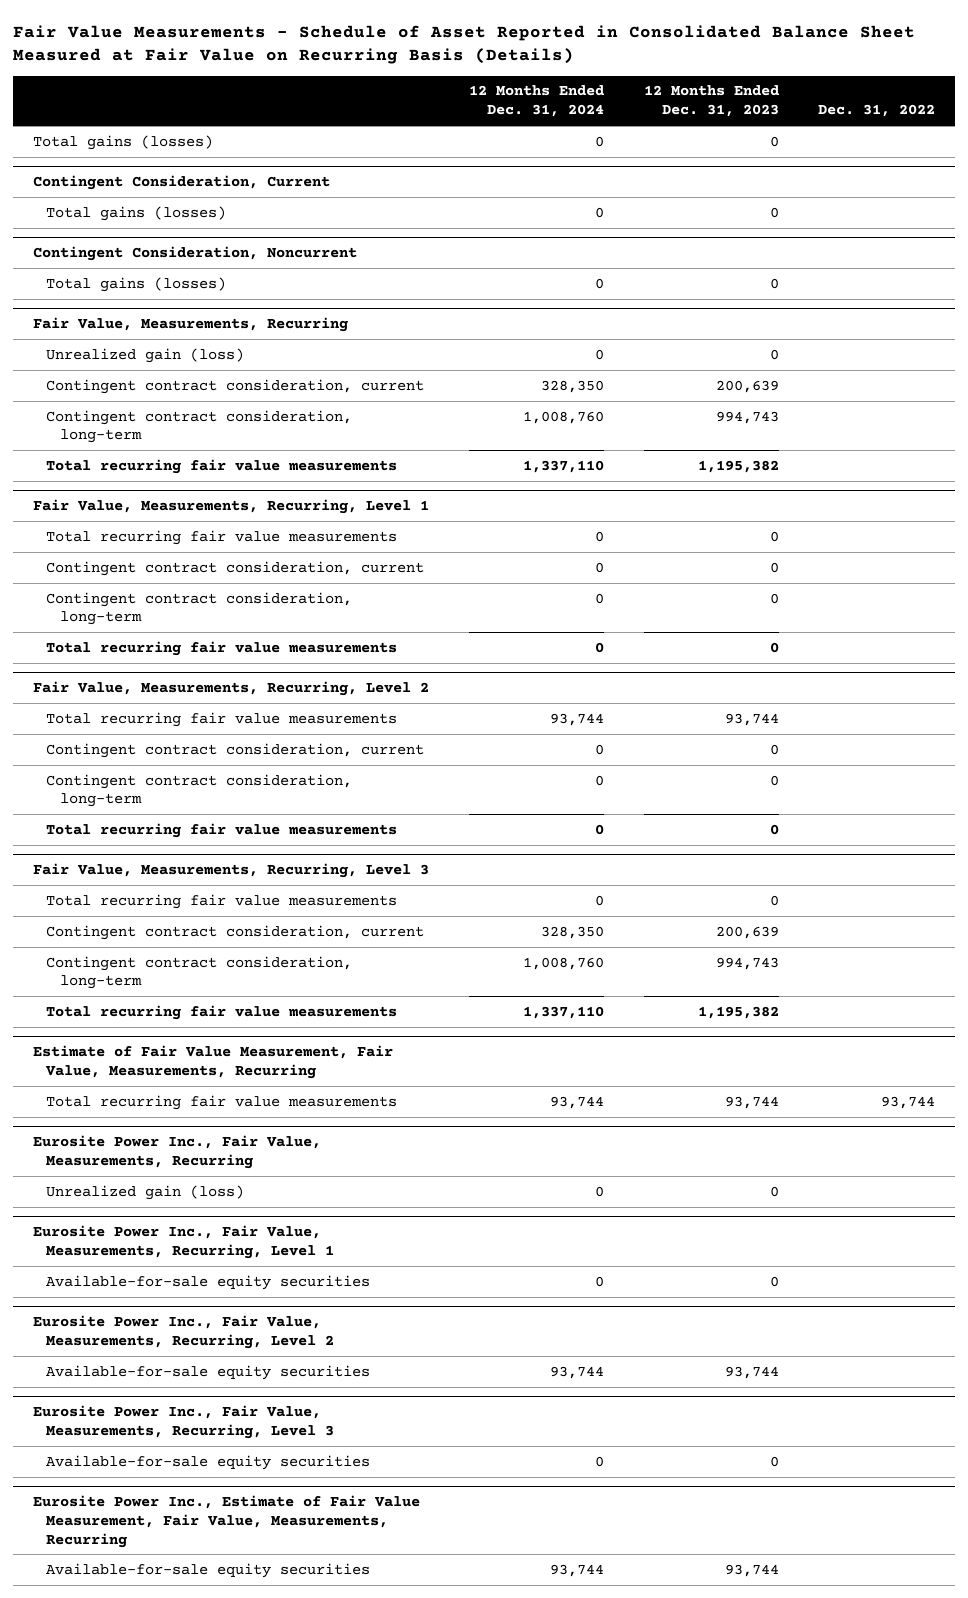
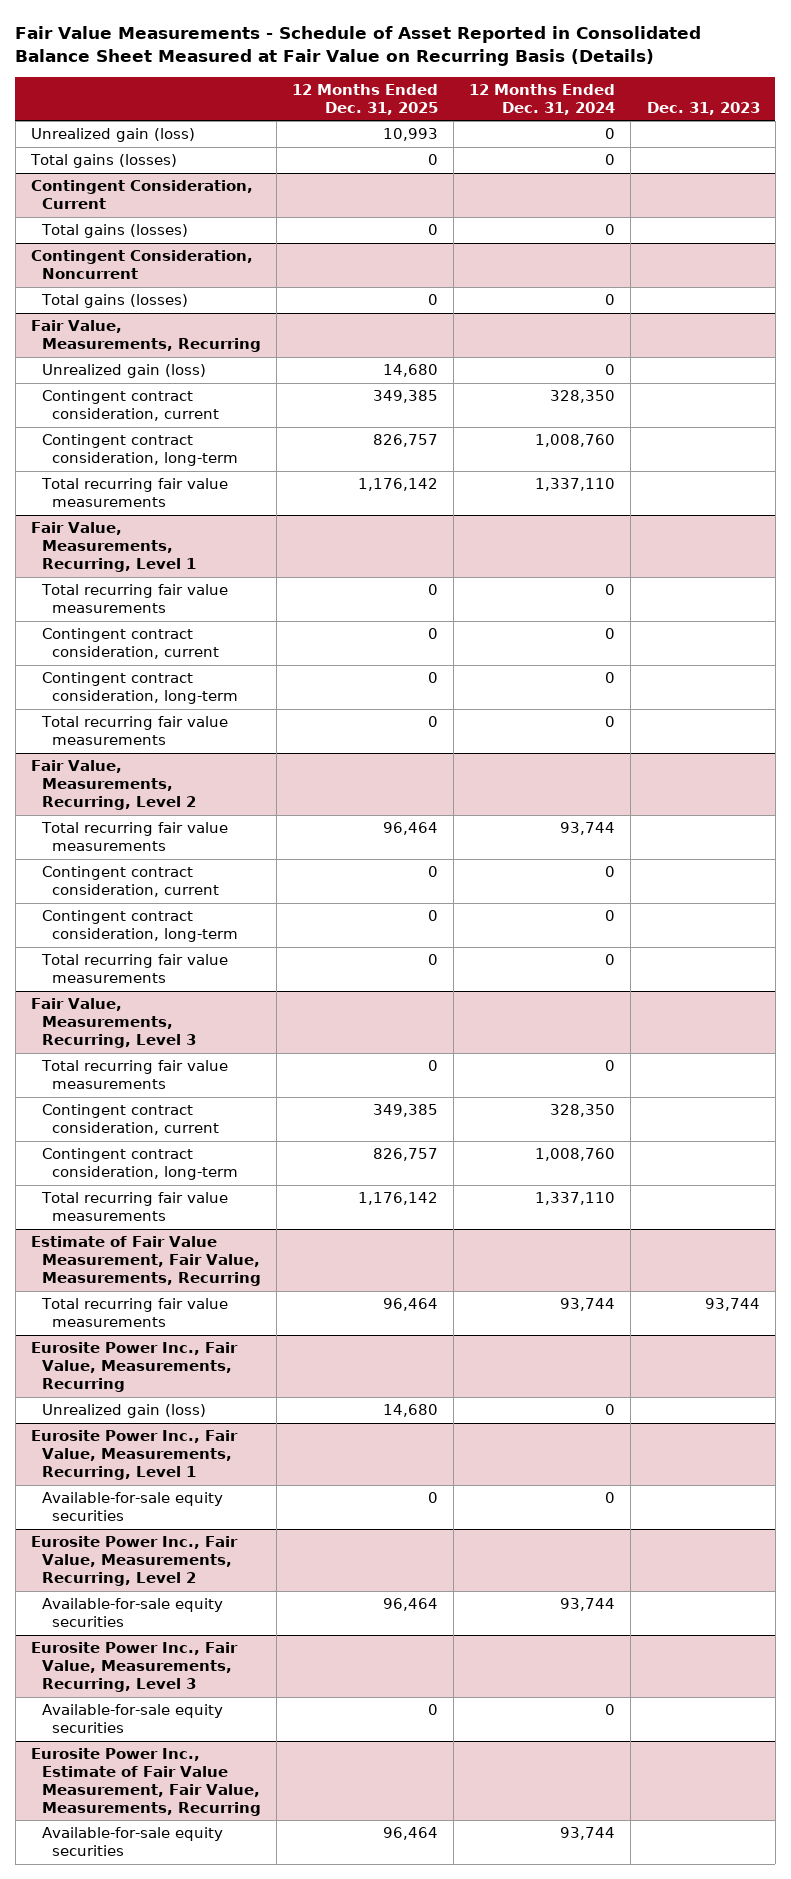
[643,85,779,118] 12 Months Ended Dec. 31, 2023 -> none
[818,104,936,118] Dec. 31, 2022 -> none
none -> [292,84,439,115] 12 Months Ended Dec. 31, 2025
none -> [646,101,760,115] Dec. 31, 2023
none -> [31,128,196,143] Unrealized gain (loss)

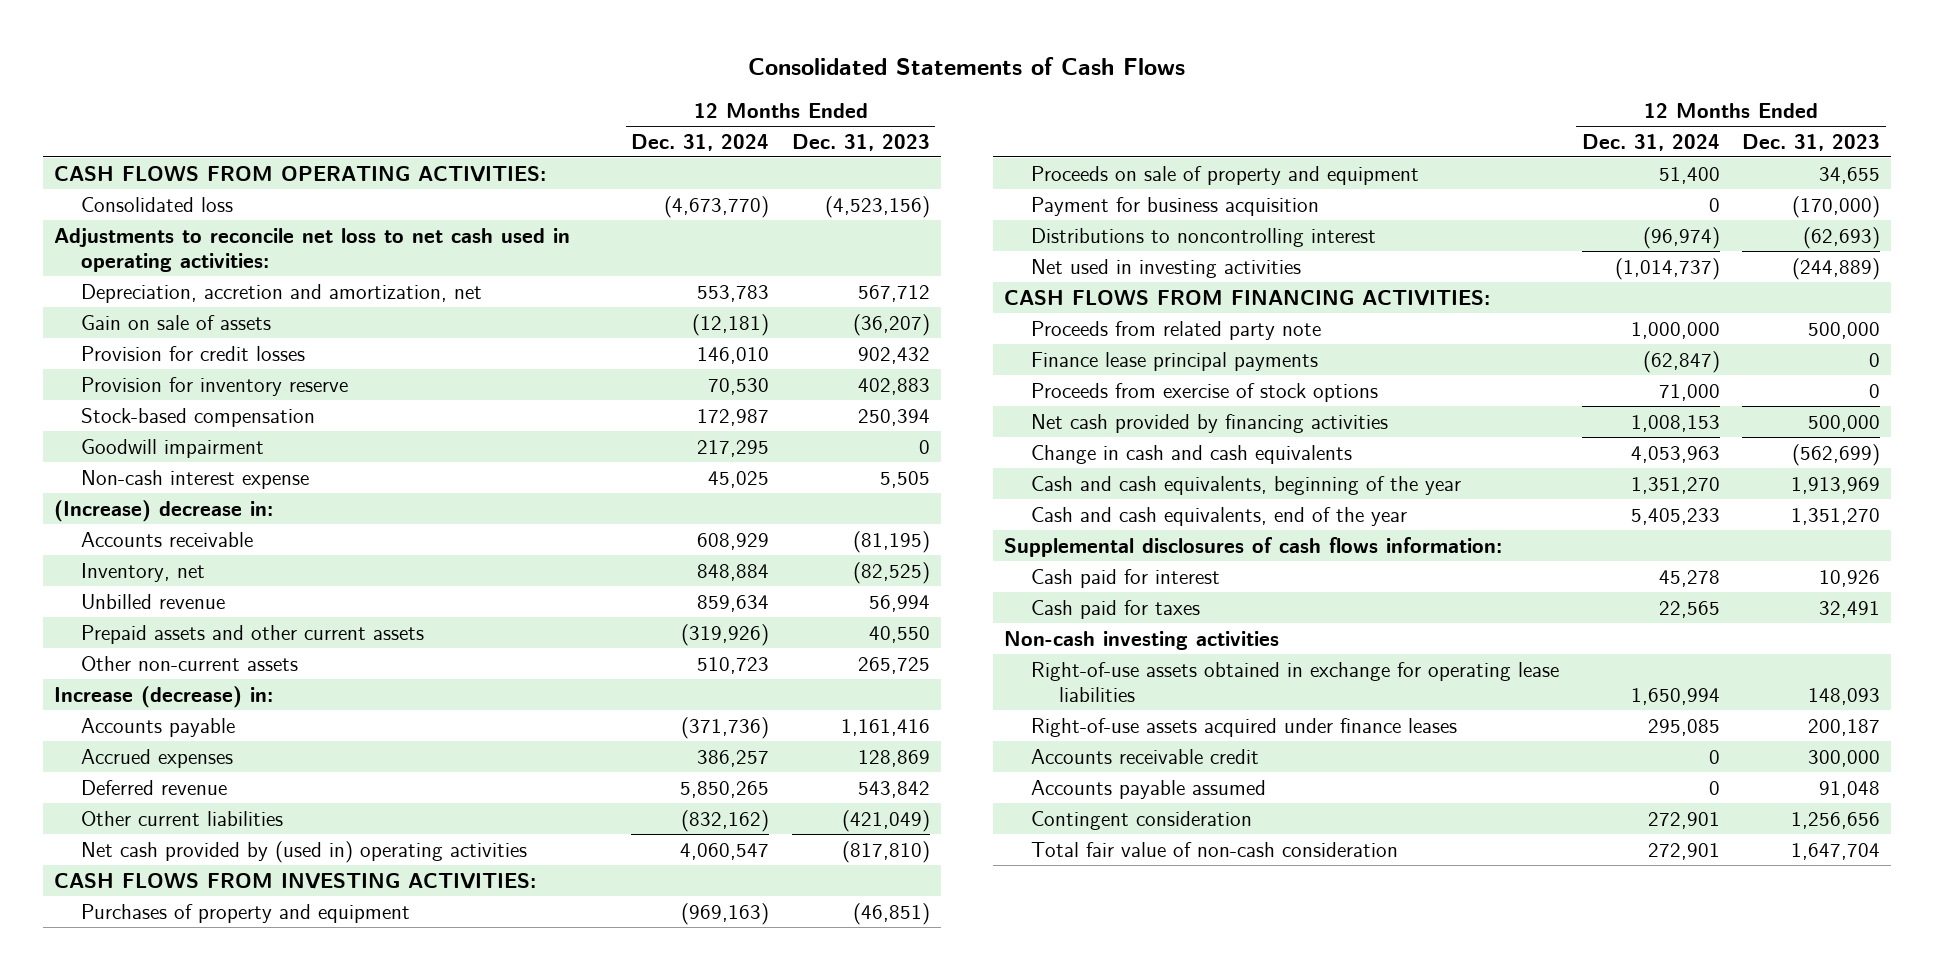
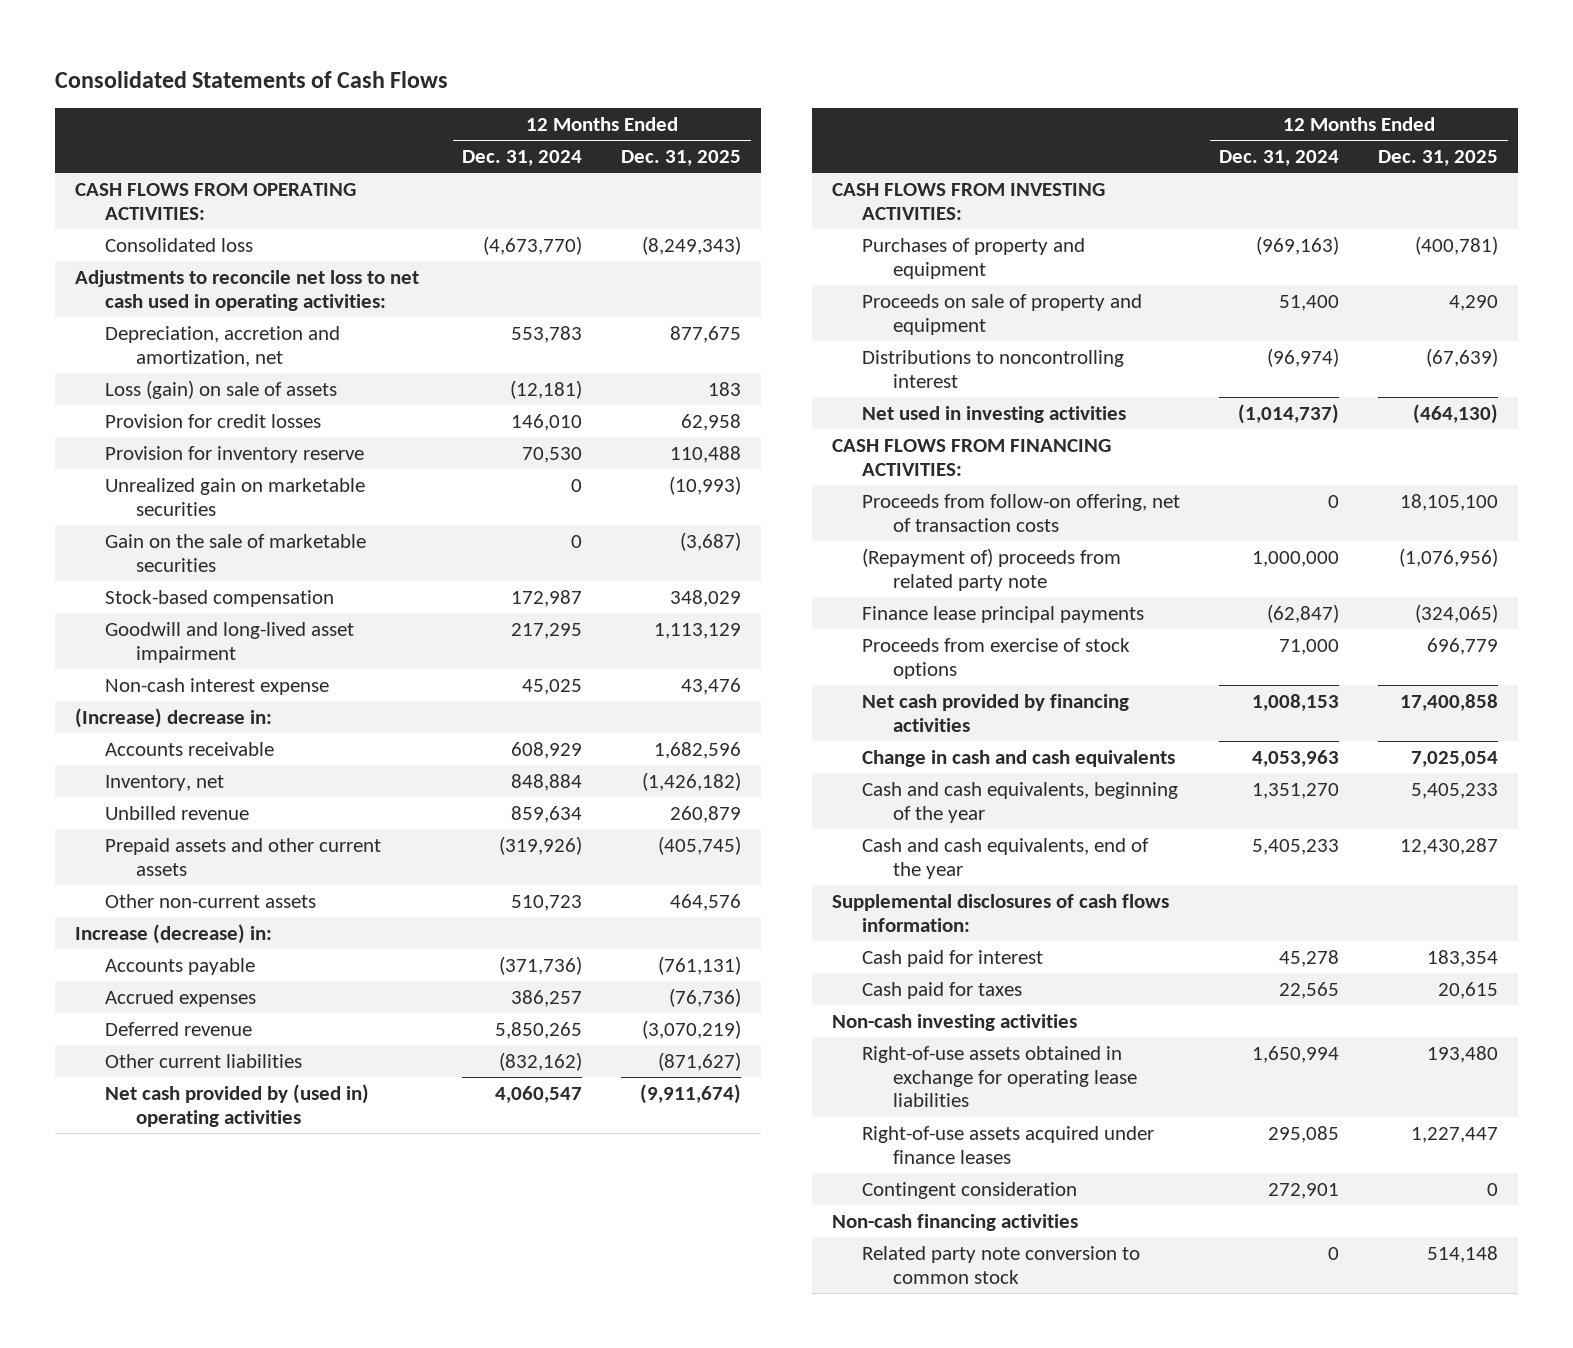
[791,133,930,151] Dec. 31, 2023 -> none
none -> [621,149,742,166] Dec. 31, 2025
[81,314,272,330] Gain on sale of assets -> [105,379,338,399] Loss (gain) on sale of assets
none -> [105,477,366,516] Unrealized gain on marketable securities
none -> [105,533,367,572] Gain on the sale of marketable securities
[81,438,265,458] Goodwill impairment -> [105,621,355,663] Goodwill and long-lived asset impairment
[1031,196,1320,216] Payment for business acquisition -> none
none -> [862,493,1181,532] Proceeds from follow-on offering, net of transaction costs
[1031,320,1322,340] Proceeds from related party note -> [862,547,1122,591] (Repayment of) proceeds from related party note
[1031,748,1260,764] Accounts receivable credit -> none
[1031,779,1267,799] Accounts payable assumed -> none
[1031,841,1399,857] Total fair value of non-cash consideration -> none
none -> [831,1213,1078,1231] Non-cash financing activities
none -> [862,1245,1141,1284] Related party note conversion to common stock

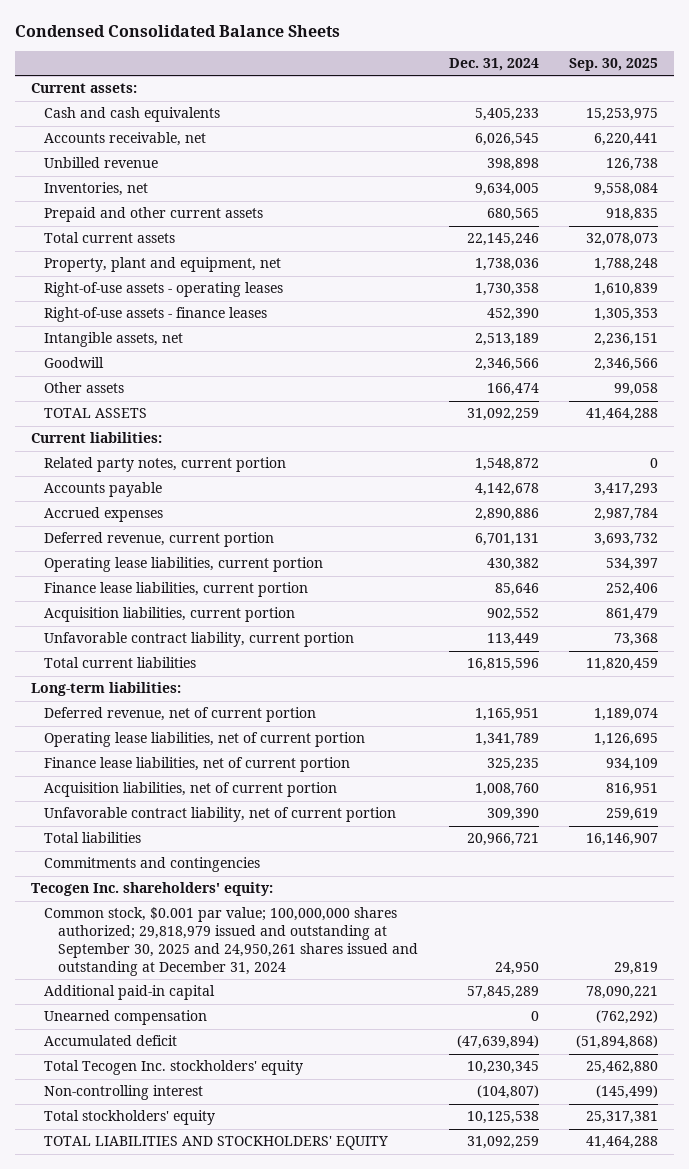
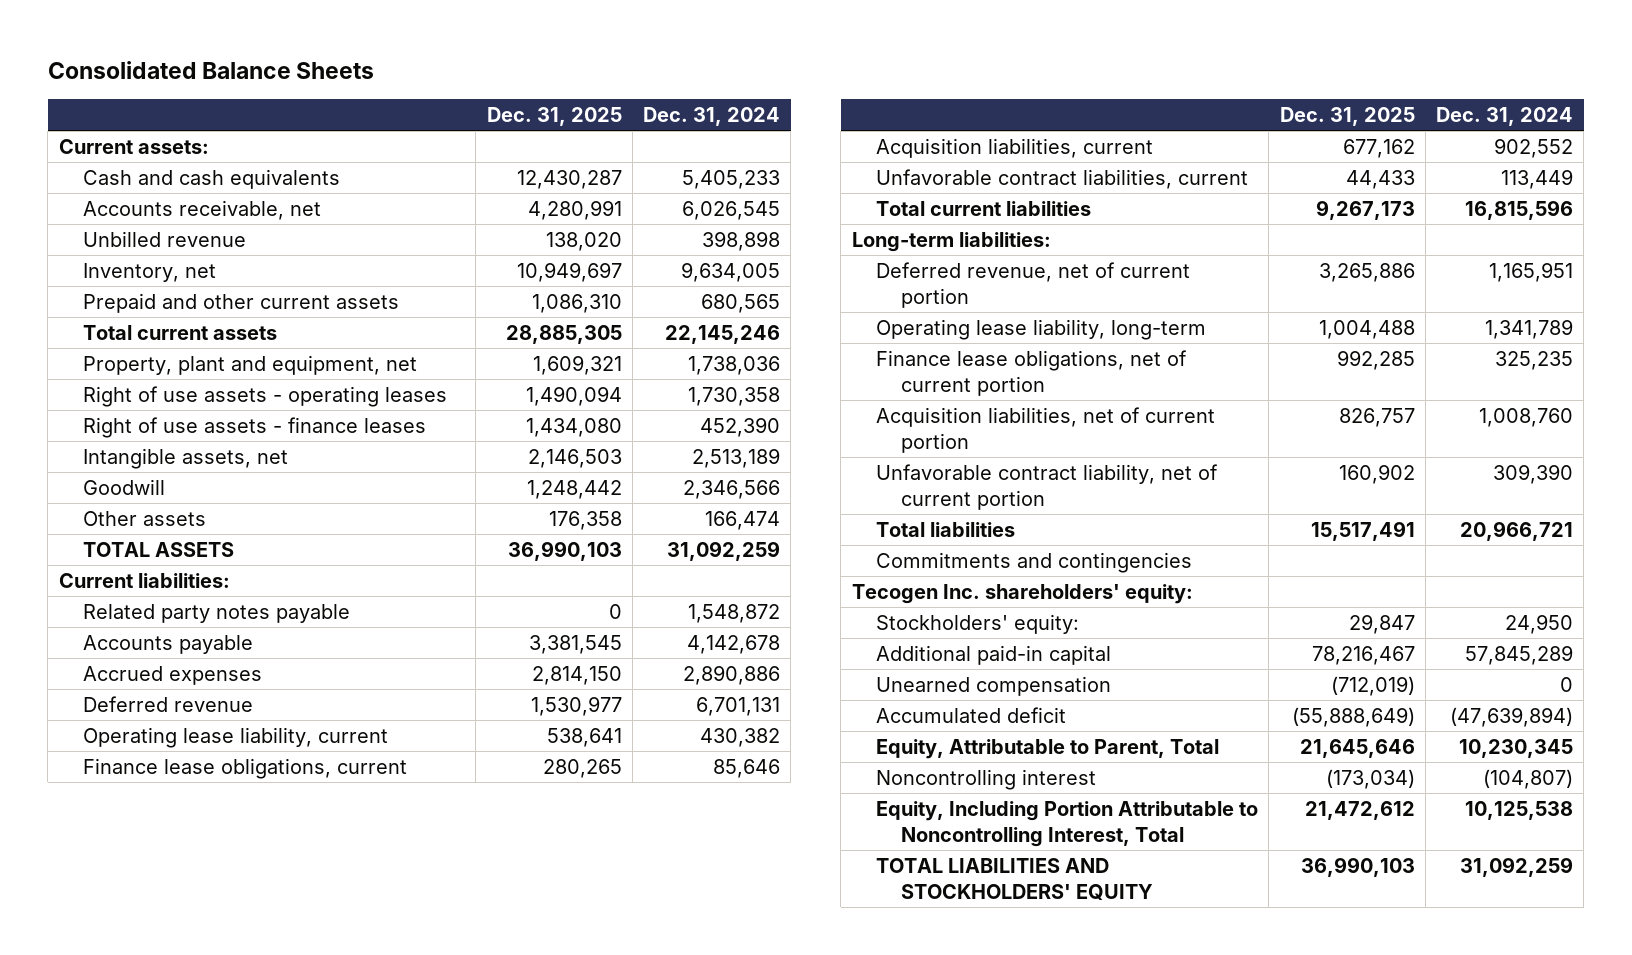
[15,24,341,37] Condensed Consolidated Balance Sheets -> [47,60,374,79] Consolidated Balance Sheets
[569,57,659,71] Sep. 30, 2025 -> none
none -> [486,106,622,126] Dec. 31, 2025
[44,182,149,197] Inventories, net -> [83,262,217,282] Inventory, net
[44,282,284,298] Right-of-use assets - operating leases -> [83,385,448,407] Right of use assets - operating leases
[44,307,268,323] Right-of-use assets - finance leases -> [83,416,427,438] Right of use assets - finance leases
[44,457,287,473] Related party notes, current portion -> [83,603,351,623] Related party notes payable
[44,532,275,548] Deferred revenue, current portion -> [83,695,254,712] Deferred revenue
[44,557,324,573] Operating lease liabilities, current portion -> [83,726,389,748] Operating lease liability, current
[44,582,309,598] Finance lease liabilities, current portion -> [83,757,408,779] Finance lease obligations, current
[44,607,296,623] Acquisition liabilities, current portion -> [876,137,1154,158] Acquisition liabilities, current
[44,632,355,648] Unfavorable contract liability, current portion -> [876,168,1249,189] Unfavorable contract liabilities, current
[44,732,366,748] Operating lease liabilities, net of current portion -> [876,318,1207,340] Operating lease liability, long-term
[44,757,351,773] Finance lease liabilities, net of current portion -> [876,349,1188,396] Finance lease obligations, net of current portion
[44,907,419,976] Common stock, $0.001 par value; 100,000,000 shares authorized; 29,818,979 issued and outstanding at September 30, 2025 and 24,950,261 shares issued and outstanding at December 31, 2024 -> [876,613,1080,634] Stockholders' equity:
[44,1060,304,1076] Total Tecogen Inc. stockholders' equity -> [876,738,1220,759] Equity, Attributable to Parent, Total
[44,1085,204,1101] Non-controlling interest -> [876,768,1097,790] Noncontrolling interest
[44,1110,216,1126] Total stockholders' equity -> [876,800,1259,847] Equity, Including Portion Attributable to Noncontrolling Interest, Total

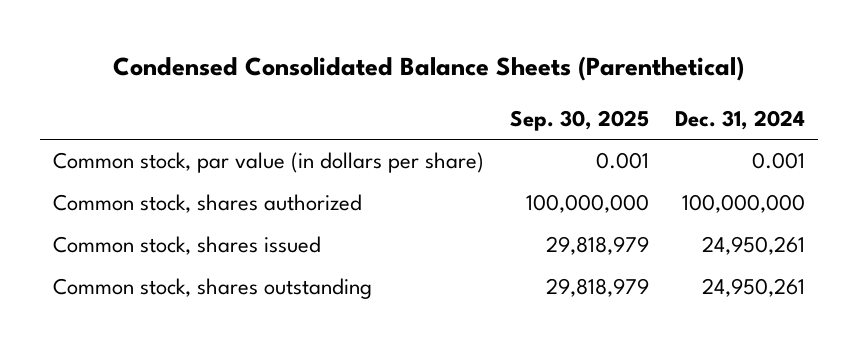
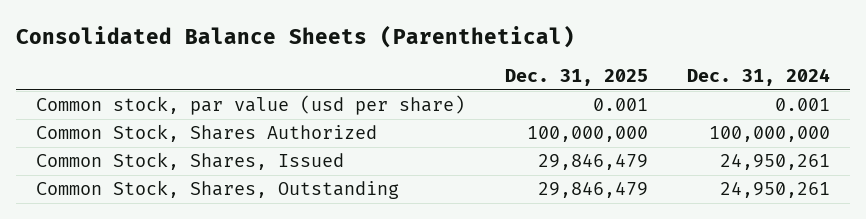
[113,56,745,82] Condensed Consolidated Balance Sheets (Parenthetical) -> [15,24,575,48] Consolidated Balance Sheets (Parenthetical)
[510,110,650,132] Sep. 30, 2025 -> none
none -> [504,68,648,86] Dec. 31, 2025
[52,152,484,174] Common stock, par value (in dollars per share) -> [35,95,465,116] Common stock, par value (usd per share)
[52,194,362,214] Common stock, shares authorized -> [35,124,377,143] Common Stock, Shares Authorized
[52,236,321,256] Common stock, shares issued -> [35,152,344,171] Common Stock, Shares, Issued
[52,278,372,300] Common stock, shares outstanding -> [35,180,399,200] Common Stock, Shares, Outstanding

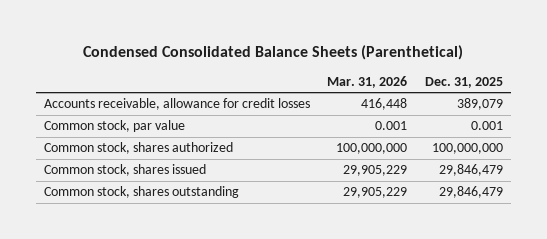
[15,24,575,48] Consolidated Balance Sheets (Parenthetical) -> [83,45,464,61] Condensed Consolidated Balance Sheets (Parenthetical)
[687,67,831,86] Dec. 31, 2024 -> none
none -> [327,75,408,88] Mar. 31, 2026
none -> [44,98,311,111] Accounts receivable, allowance for credit losses
[35,95,465,116] Common stock, par value (usd per share) -> [44,120,186,133] Common stock, par value
[35,124,377,143] Common Stock, Shares Authorized -> [44,142,234,155] Common stock, shares authorized
[35,152,344,171] Common Stock, Shares, Issued -> [44,164,207,177] Common stock, shares issued
[35,180,399,200] Common Stock, Shares, Outstanding -> [44,186,240,199] Common stock, shares outstanding

